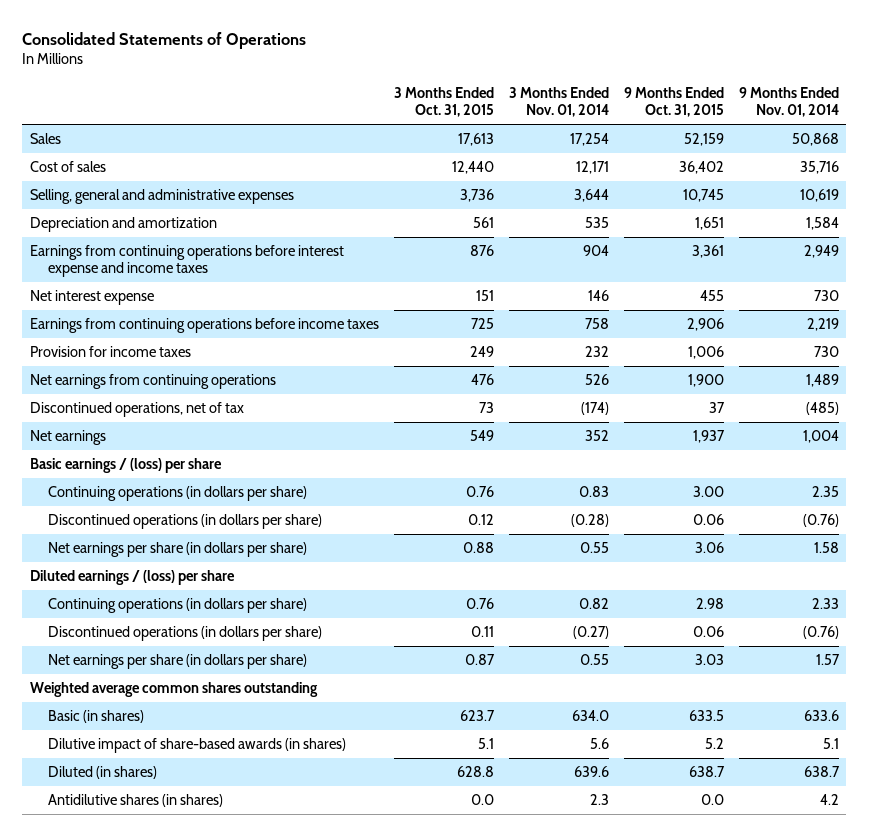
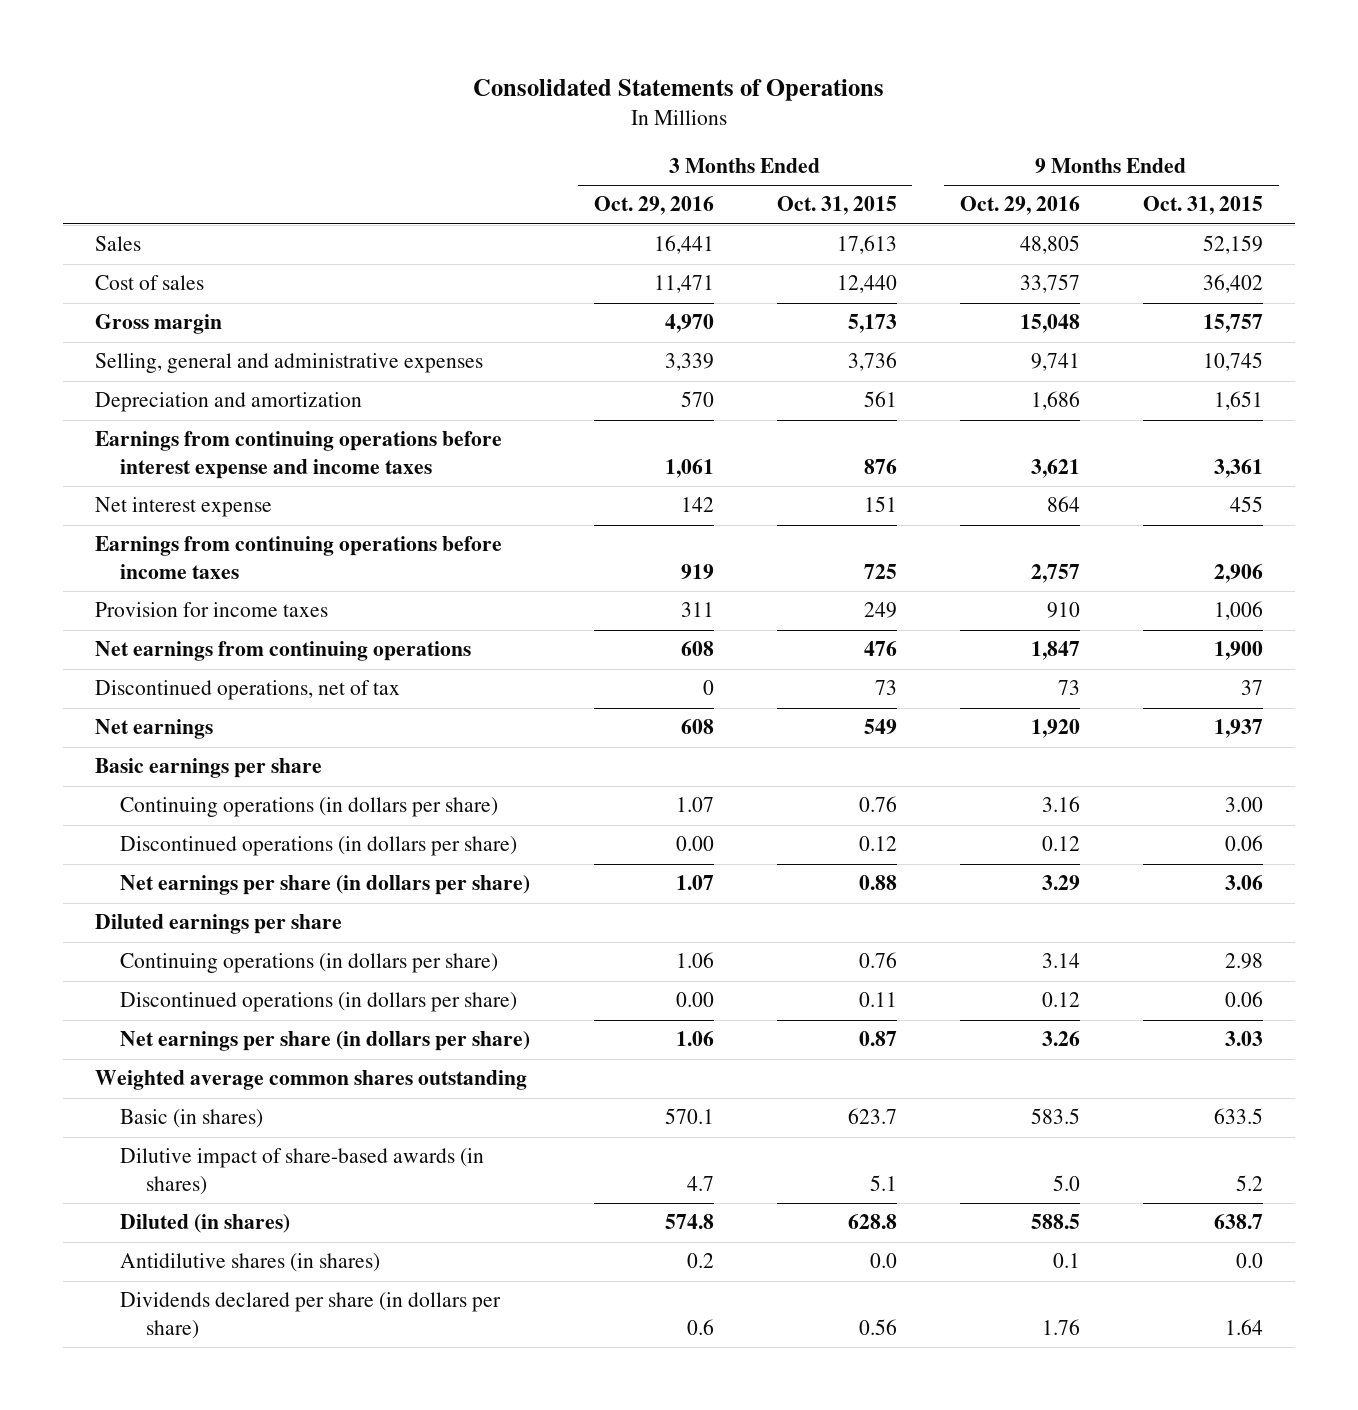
[508,87,609,118] 3 Months Ended Nov. 01, 2014 -> none
[738,87,839,118] 9 Months Ended Nov. 01, 2014 -> none
none -> [593,196,714,216] Oct. 29, 2016
none -> [959,196,1080,216] Oct. 29, 2016
none -> [94,314,222,335] Gross margin
[29,458,222,474] Basic earnings / (loss) per share -> [94,758,322,779] Basic earnings per share
[29,570,235,586] Diluted earnings / (loss) per share -> [94,914,342,935] Diluted earnings per share
none -> [120,1292,502,1339] Dividends declared per share (in dollars per share)

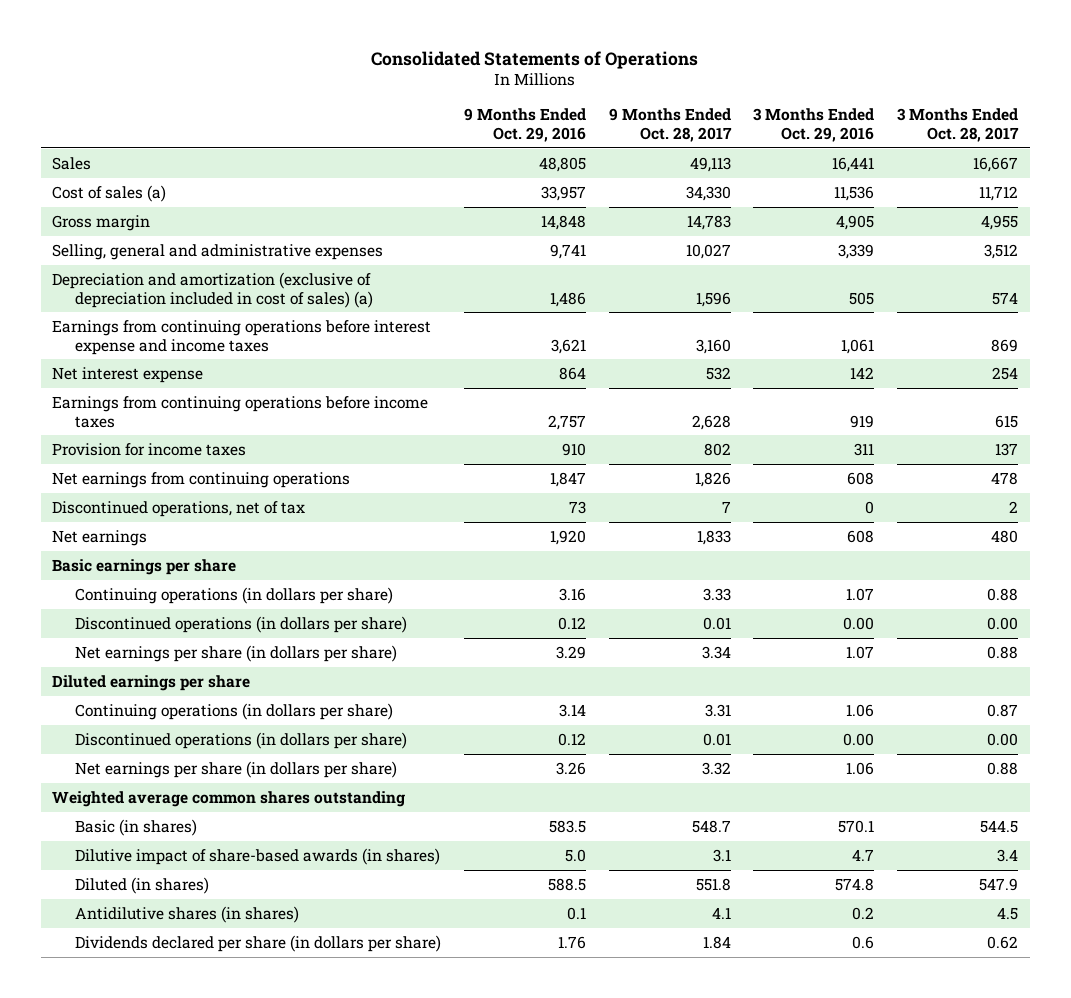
[776,196,897,216] Oct. 31, 2015 -> none
[1143,196,1264,216] Oct. 31, 2015 -> none
none -> [608,108,732,142] 9 Months Ended Oct. 28, 2017
none -> [897,108,1020,142] 3 Months Ended Oct. 28, 2017
[94,275,204,291] Cost of sales -> [52,184,167,202] Cost of sales (a)
[653,275,714,294] 11,471 -> [834,185,875,201] 11,536
[1019,274,1080,294] 33,757 -> [540,185,586,201] 33,957
[664,314,714,334] 4,970 -> [836,214,875,230] 4,905
[1019,314,1080,334] 15,048 -> [540,214,586,230] 14,848
[94,392,362,413] Depreciation and amortization -> none
none -> [52,271,373,308] Depreciation and amortization (exclusive of depreciation included in cost of sales) (a)

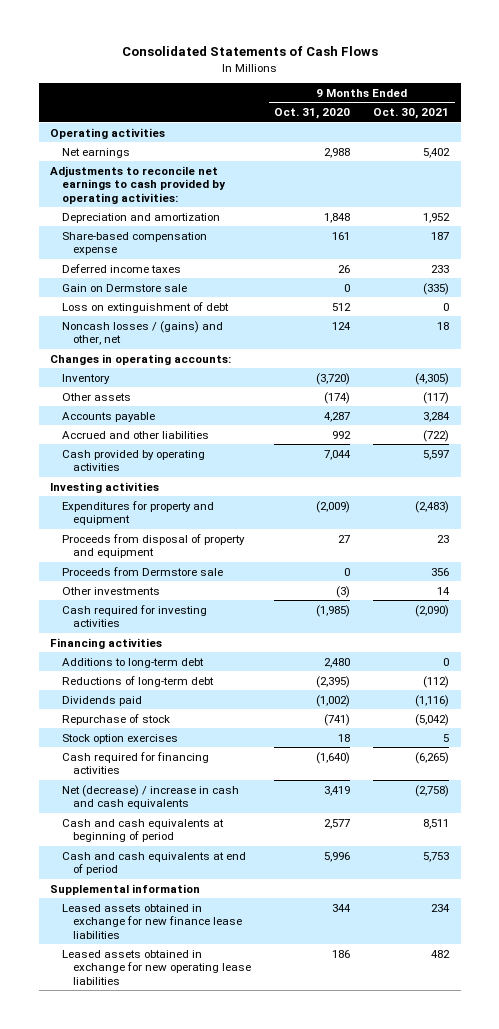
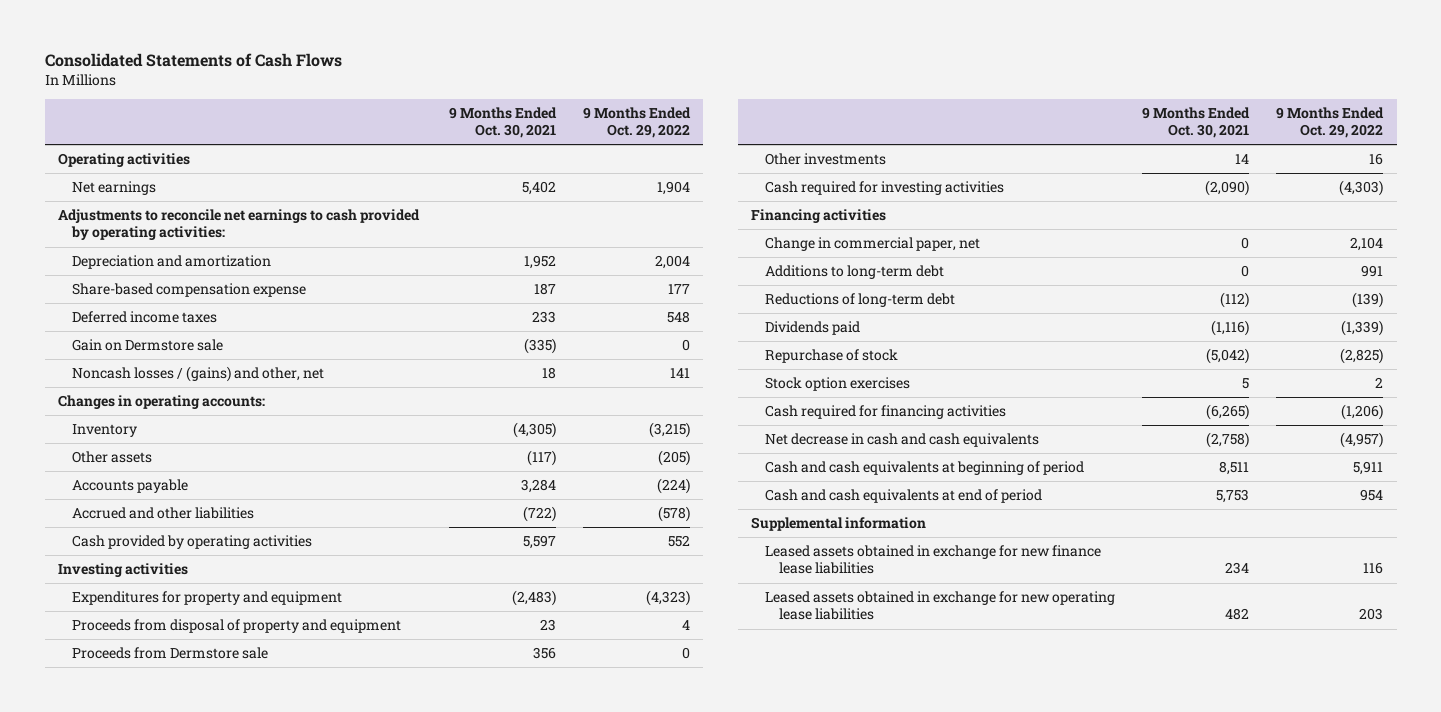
[274,107,351,119] Oct. 31, 2020 -> none
none -> [582,106,691,139] 9 Months Ended Oct. 29, 2022
[61,301,229,313] Loss on extinguishment of debt -> none
none -> [765,237,981,252] Change in commercial paper, net
[61,784,239,810] Net (decrease) / increase in cash and cash equivalents -> [765,433,1040,448] Net decrease in cash and cash equivalents

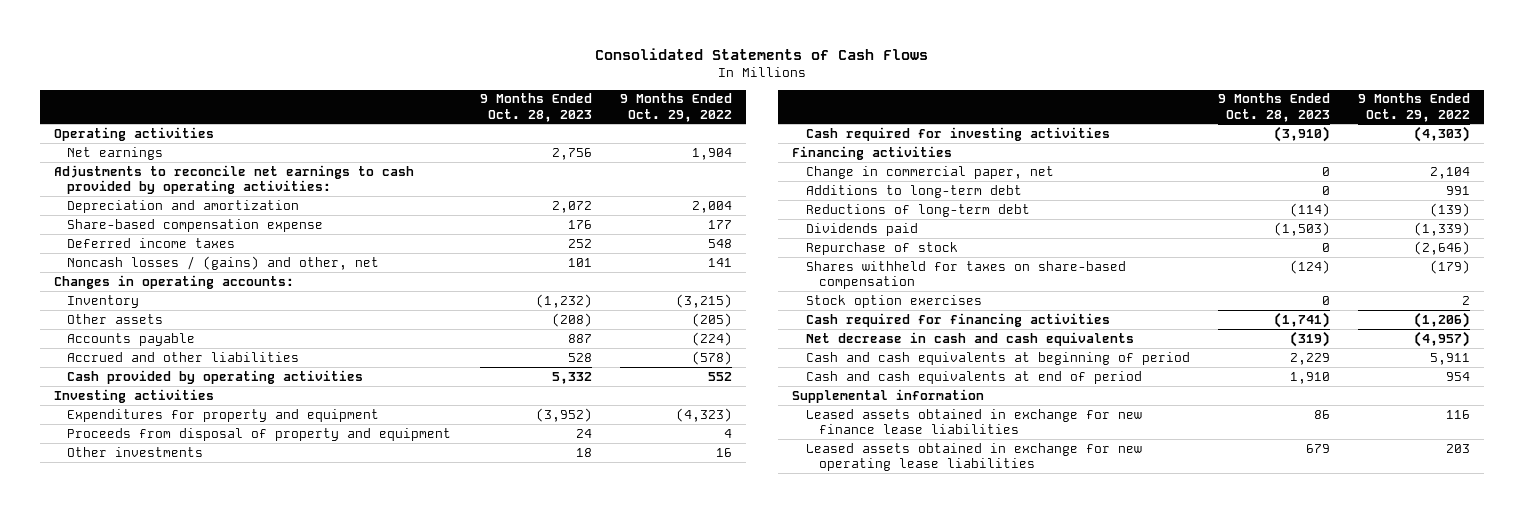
[449,106,558,139] 9 Months Ended Oct. 30, 2021 -> none
none -> [479,93,592,122] 9 Months Ended Oct. 28, 2023
[72,339,224,352] Gain on Dermstore sale -> none
[72,647,269,660] Proceeds from Dermstore sale -> none
[1340,348,1384,365] (2,825) -> [1414,240,1471,255] (2,646)
none -> [805,260,1126,289] Shares withheld for taxes on share-based compensation

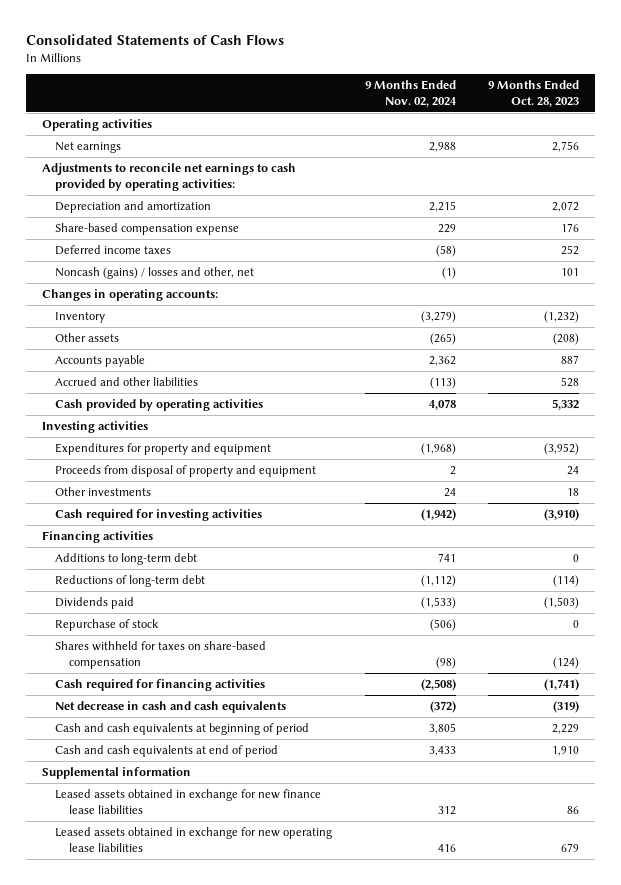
[619,93,732,122] 9 Months Ended Oct. 29, 2022 -> none
none -> [364,80,457,108] 9 Months Ended Nov. 02, 2024
[67,255,380,270] Noncash losses / (gains) and other, net -> [55,266,255,279] Noncash (gains) / losses and other, net
[805,165,1054,179] Change in commercial paper, net -> none
[805,294,982,308] Stock option exercises -> none

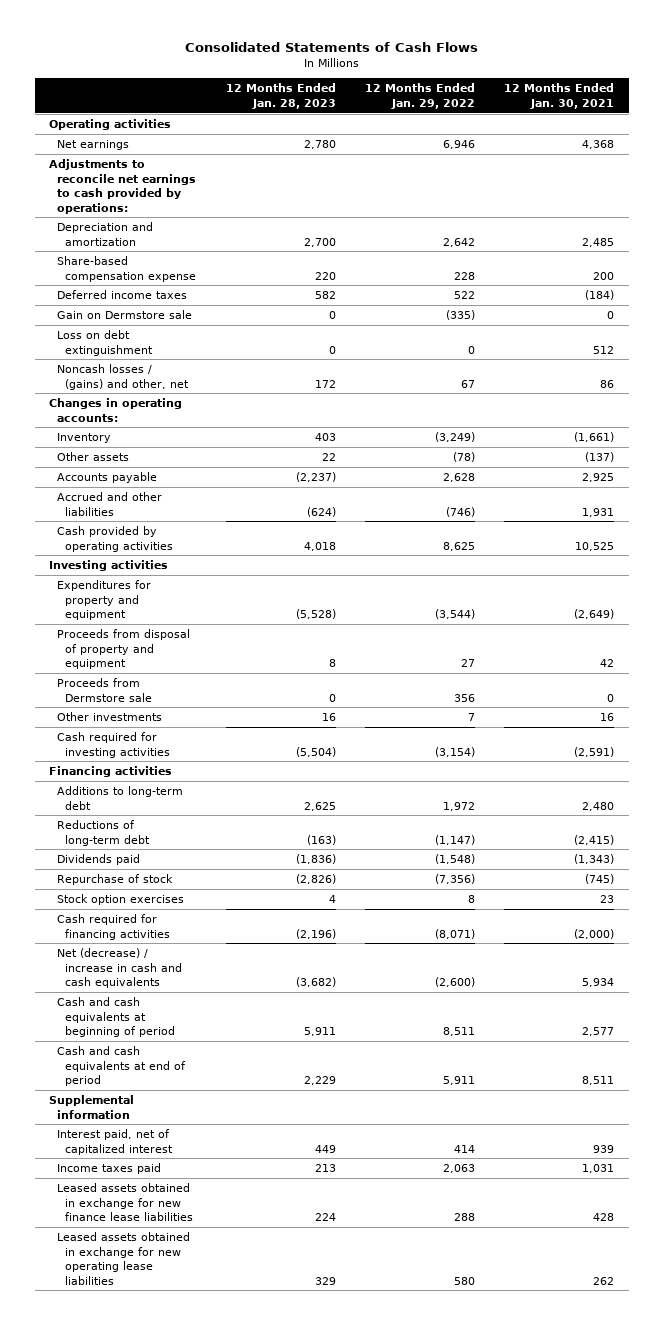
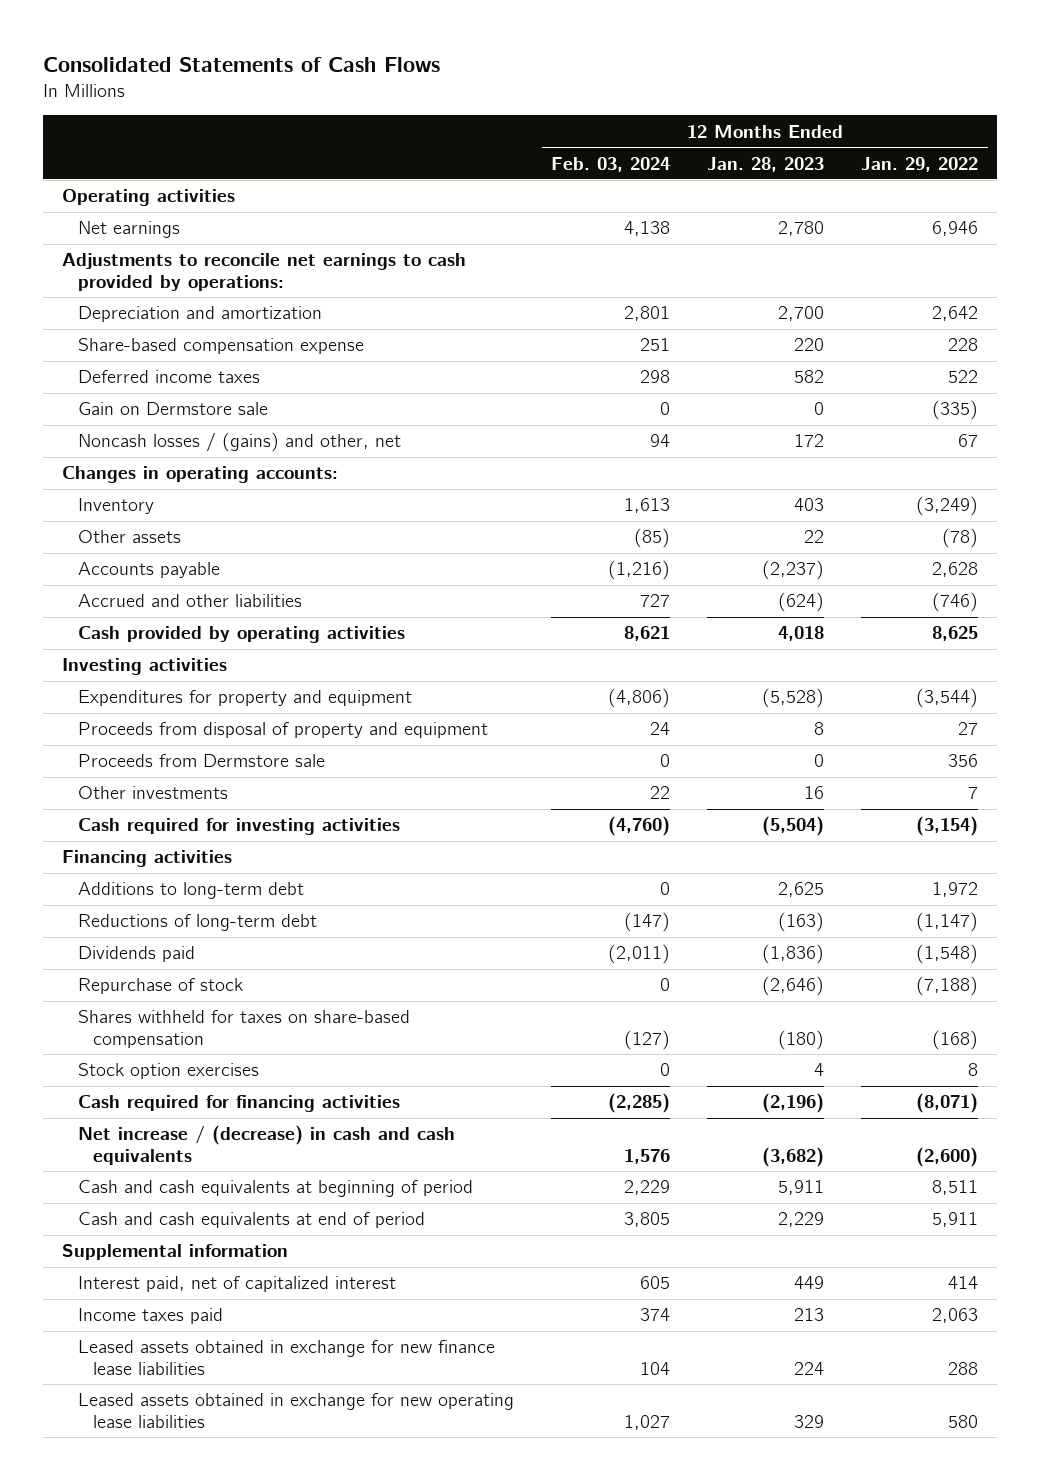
[504,83,615,109] 12 Months Ended Jan. 30, 2021 -> none
none -> [550,156,670,172] Feb. 03, 2024
[57,330,154,356] Loss on debt extinguishment -> none
[295,874,336,885] (2,826) -> [762,976,825,997] (2,646)
[434,874,475,885] (7,356) -> [916,976,979,997] (7,188)
none -> [77,1010,410,1048] Shares withheld for taxes on share-based compensation
[57,948,183,989] Net (decrease) / increase in cash and cash equivalents -> [77,1125,455,1165] Net increase / (decrease) in cash and cash equivalents

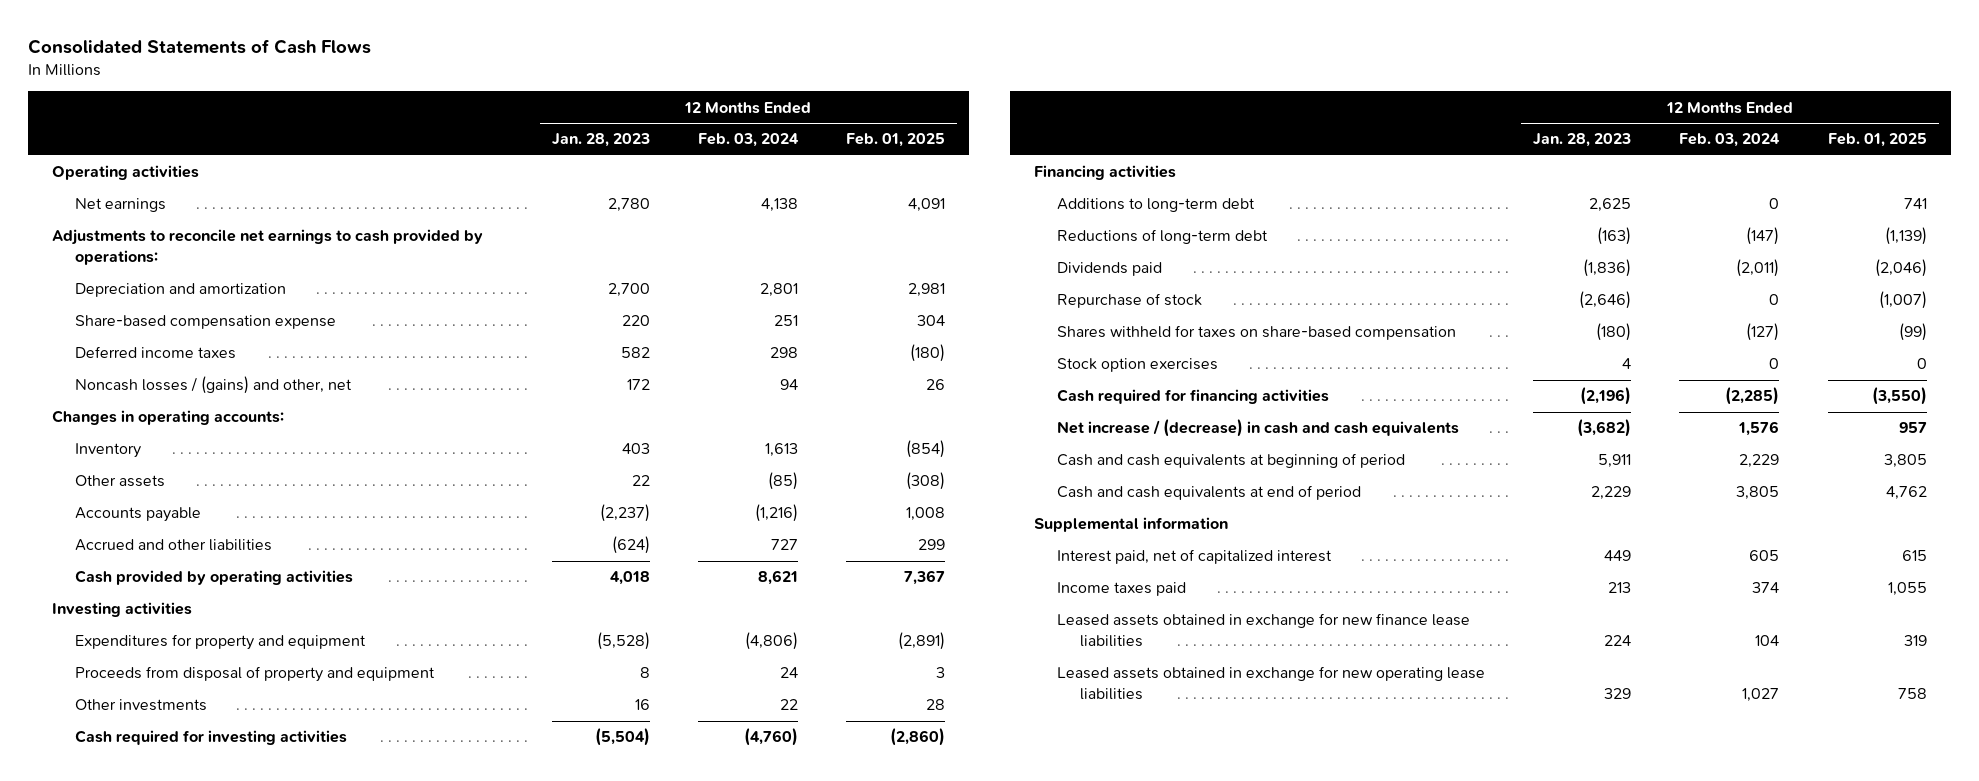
[861,156,979,172] Jan. 29, 2022 -> none
none -> [846,133,946,148] Feb. 01, 2025
[77,402,268,416] Gain on Dermstore sale -> none
[77,754,325,768] Proceeds from Dermstore sale -> none

